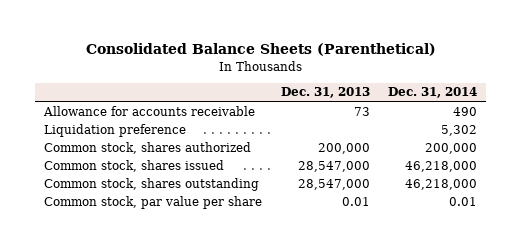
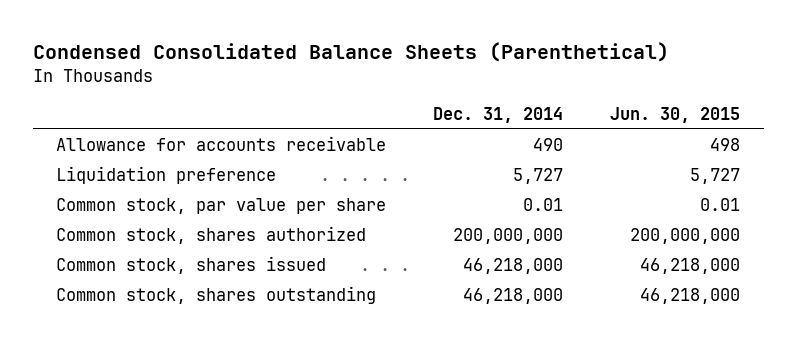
[85,43,436,57] Consolidated Balance Sheets (Parenthetical) -> [33,42,670,63] Condensed Consolidated Balance Sheets (Parenthetical)
[280,87,370,99] Dec. 31, 2013 -> none
none -> [610,106,741,123] Jun. 30, 2015
[440,124,477,136] 5,302 -> [513,167,564,184] 5,727
[44,195,263,209] Common stock, par value per share -> [56,197,387,214] Common stock, par value per share
[424,142,477,154] 200,000 -> [453,227,564,244] 200,000,000

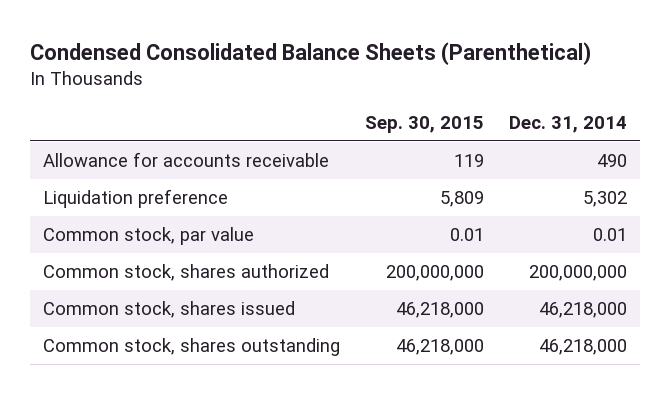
[610,106,741,123] Jun. 30, 2015 -> none
none -> [365,115,485,133] Sep. 30, 2015
[513,167,564,184] 5,727 -> [583,191,628,208] 5,302
[56,197,387,214] Common stock, par value per share -> [42,227,254,246] Common stock, par value

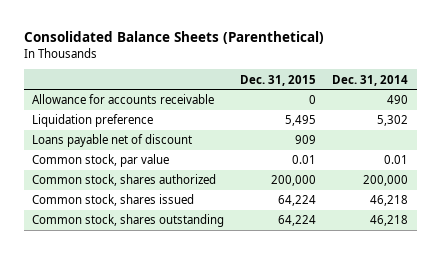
[30,41,592,65] Condensed Consolidated Balance Sheets (Parenthetical) -> [23,30,324,44] Consolidated Balance Sheets (Parenthetical)
[365,115,485,133] Sep. 30, 2015 -> none
none -> [240,74,317,86] Dec. 31, 2015
none -> [31,134,192,148] Loans payable net of discount
[529,265,628,282] 200,000,000 -> [363,175,409,187] 200,000
[539,302,628,319] 46,218,000 -> [370,195,409,207] 46,218
[539,339,628,356] 46,218,000 -> [370,215,409,227] 46,218

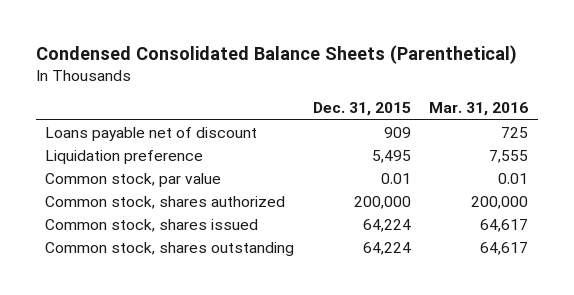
[23,30,324,44] Consolidated Balance Sheets (Parenthetical) -> [35,44,517,64] Condensed Consolidated Balance Sheets (Parenthetical)
[332,74,409,86] Dec. 31, 2014 -> none
none -> [429,102,529,117] Mar. 31, 2016
[31,94,214,105] Allowance for accounts receivable -> none
[31,114,153,128] Liquidation preference -> [45,150,204,165] Liquidation preference

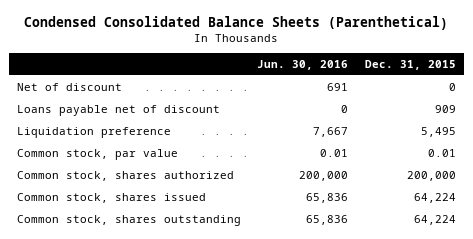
[429,102,529,117] Mar. 31, 2016 -> none
none -> [257,59,349,70] Jun. 30, 2016
none -> [17,82,123,91] Net of discount

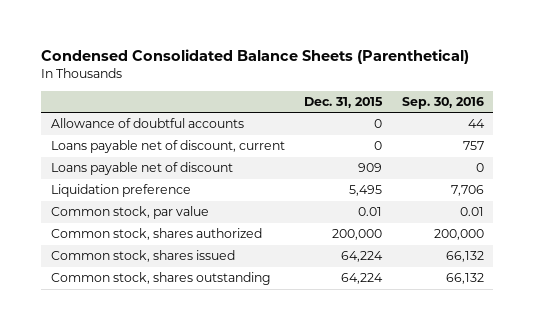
[257,59,349,70] Jun. 30, 2016 -> none
none -> [401,96,484,109] Sep. 30, 2016
none -> [51,118,245,129] Allowance of doubtful accounts
[17,82,123,91] Net of discount -> [51,140,286,154] Loans payable net of discount, current

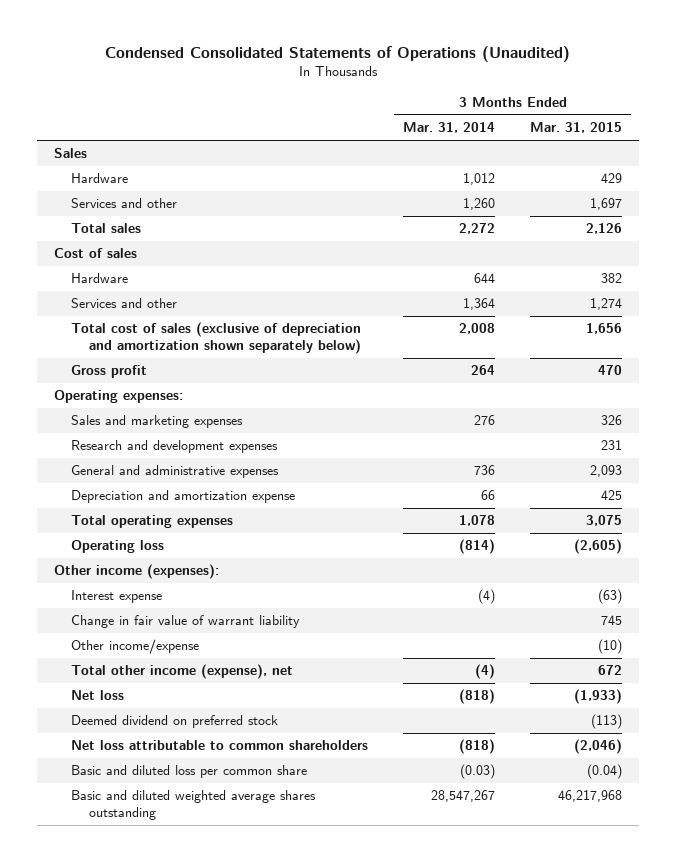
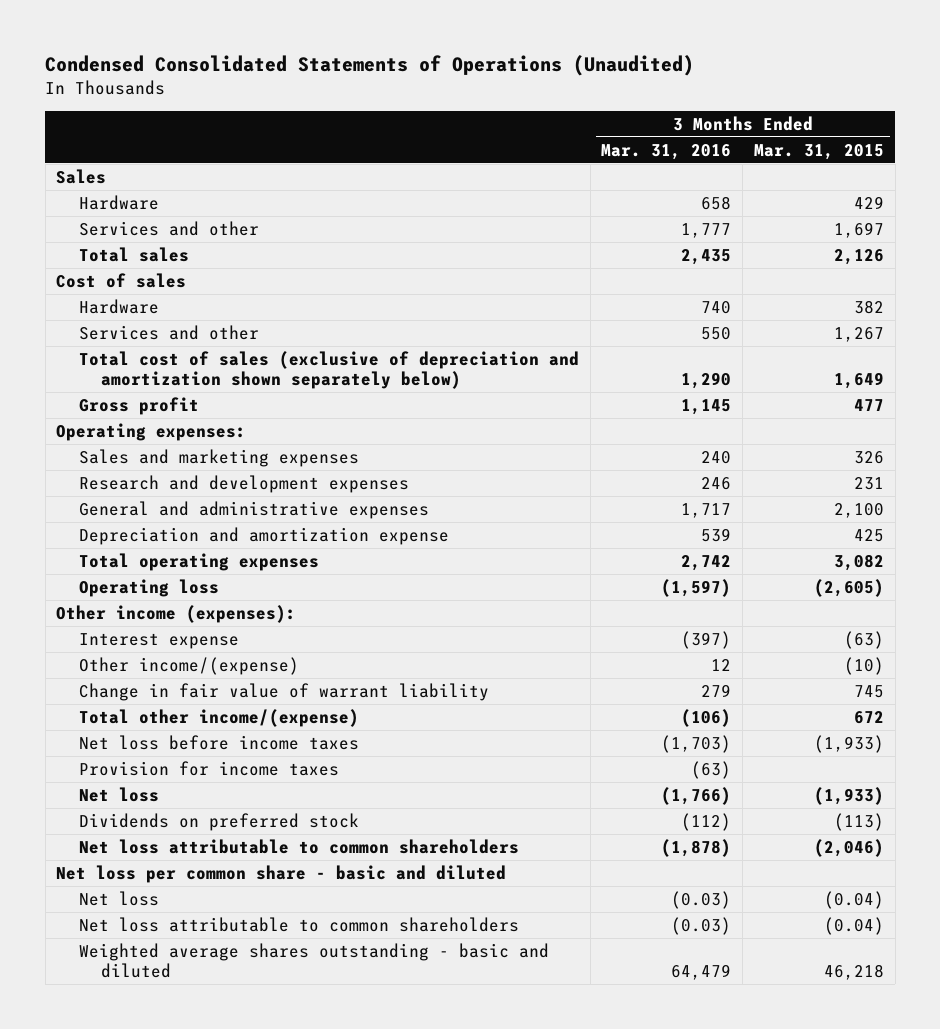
[403,122,496,134] Mar. 31, 2014 -> none
none -> [601,143,732,160] Mar. 31, 2016
[589,298,622,311] 1,274 -> [833,326,884,342] 1,267
[585,323,622,335] 1,656 -> [833,371,884,389] 1,649
[597,365,622,376] 470 -> [853,398,884,411] 477
[589,465,622,478] 2,093 -> [833,502,884,518] 2,100
[585,515,622,527] 3,075 -> [833,553,884,571] 3,082
none -> [78,656,299,675] Other income/(expense)
[71,639,200,655] Other income/expense -> none
[71,664,294,680] Total other income (expense), net -> [78,708,359,727] Total other income/(expense)
none -> [78,734,359,750] Net loss before income taxes
none -> [78,760,339,776] Provision for income taxes
[71,715,279,729] Deemed dividend on preferred stock -> [78,812,359,831] Dividends on preferred stock
none -> [56,864,507,883] Net loss per common share - basic and diluted
none -> [78,890,159,906] Net loss
[71,765,308,779] Basic and diluted loss per common share -> [78,916,519,932] Net loss attributable to common shareholders
[71,790,317,820] Basic and diluted weighted average shares outstanding -> [78,942,549,978] Weighted average shares outstanding - basic and diluted
[557,790,622,803] 46,217,968 -> [823,963,884,980] 46,218

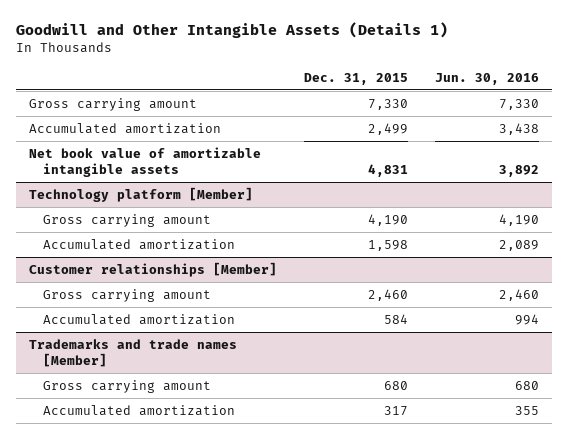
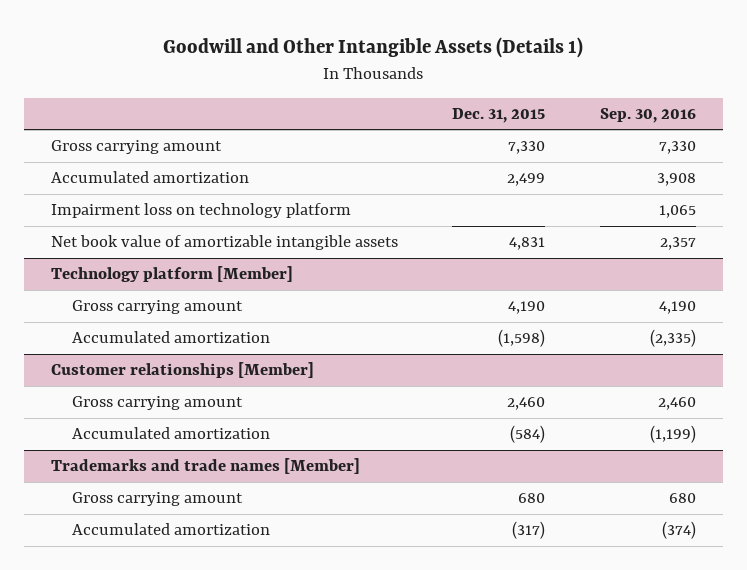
[434,72,539,85] Jun. 30, 2016 -> none
none -> [599,107,696,123] Sep. 30, 2016
none -> [50,203,351,219] Impairment loss on technology platform
[368,239,409,251] 1,598 -> [498,329,546,348] (1,598)
[384,313,409,324] 584 -> [510,425,546,444] (584)
[384,405,409,416] 317 -> [512,521,546,540] (317)

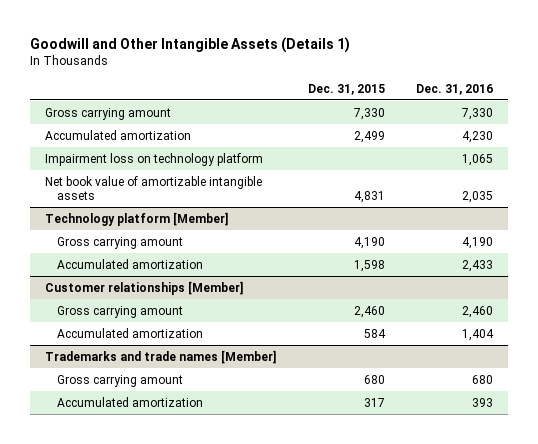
[599,107,696,123] Sep. 30, 2016 -> none
none -> [415,83,493,95] Dec. 31, 2016
[498,329,546,348] (1,598) -> [353,259,385,272] 1,598
[510,425,546,444] (584) -> [363,328,386,338] 584
[512,521,546,540] (317) -> [363,397,385,407] 317

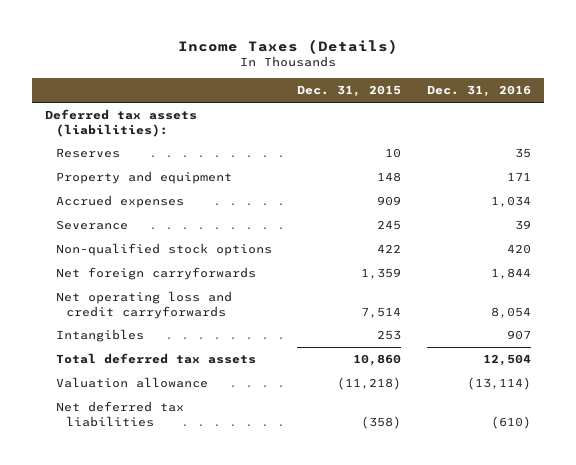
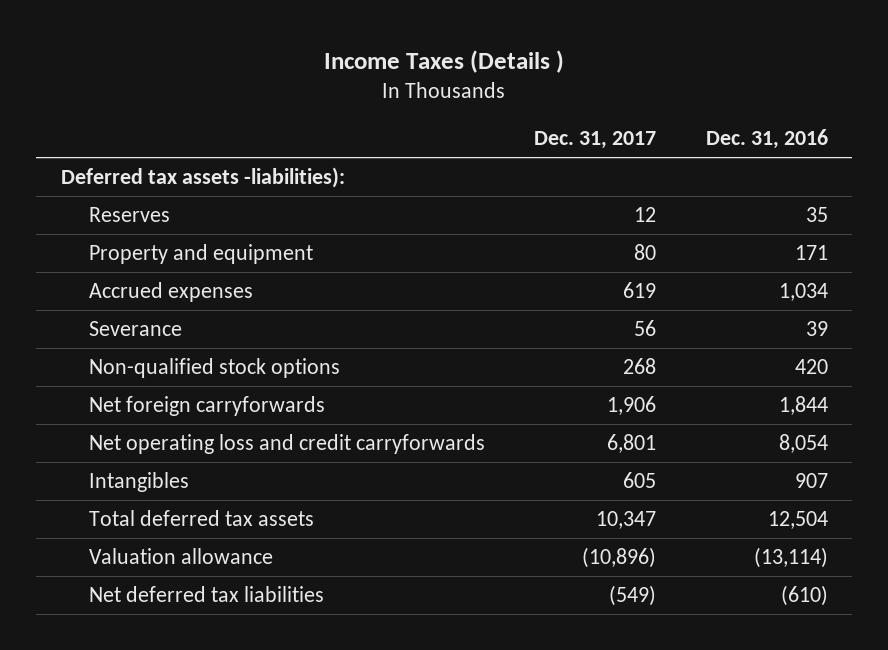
[178,38,399,54] Income Taxes (Details) -> [324,50,565,74] Income Taxes (Details )
[297,85,402,98] Dec. 31, 2015 -> none
none -> [534,131,657,150] Dec. 31, 2017
[45,109,198,137] Deferred tax assets (liabilities): -> [60,167,345,189] Deferred tax assets -liabilities):

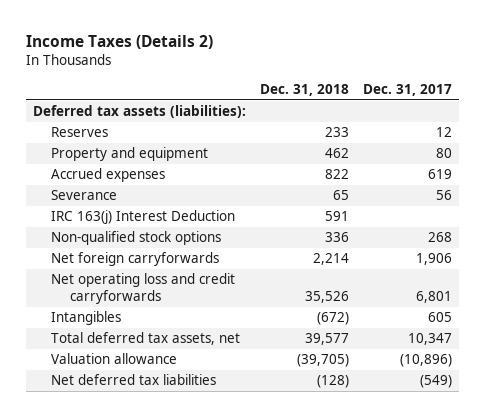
[324,50,565,74] Income Taxes (Details ) -> [25,34,213,49] Income Taxes (Details 2)
[705,129,828,150] Dec. 31, 2016 -> none
none -> [260,83,350,96] Dec. 31, 2018
[60,167,345,189] Deferred tax assets -liabilities): -> [32,105,246,119] Deferred tax assets (liabilities):
none -> [51,210,236,225] IRC 163(j) Interest Deduction
[88,510,314,527] Total deferred tax assets -> [51,332,241,346] Total deferred tax assets, net

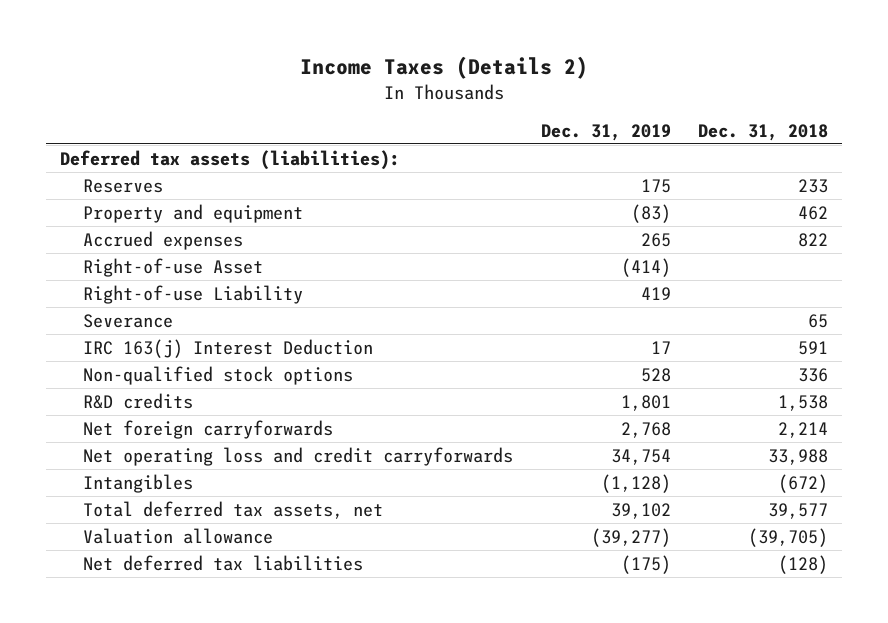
[363,83,453,96] Dec. 31, 2017 -> none
none -> [540,123,671,141] Dec. 31, 2019
none -> [83,257,264,277] Right-of-use Asset
none -> [83,284,304,304] Right-of-use Liability
none -> [83,392,194,409] R&D credits
[305,291,350,304] 35,526 -> [767,448,828,465] 33,988

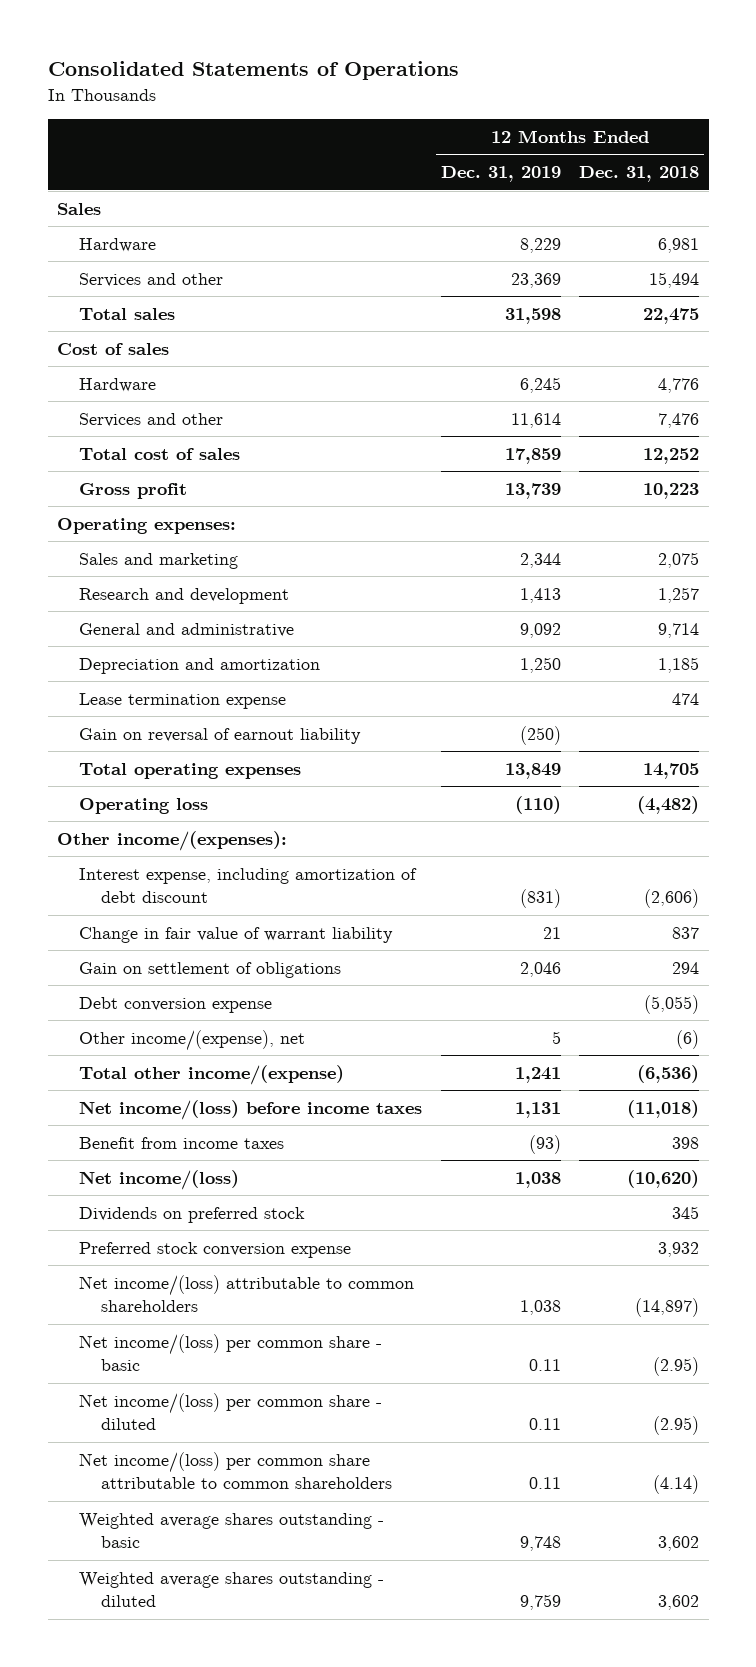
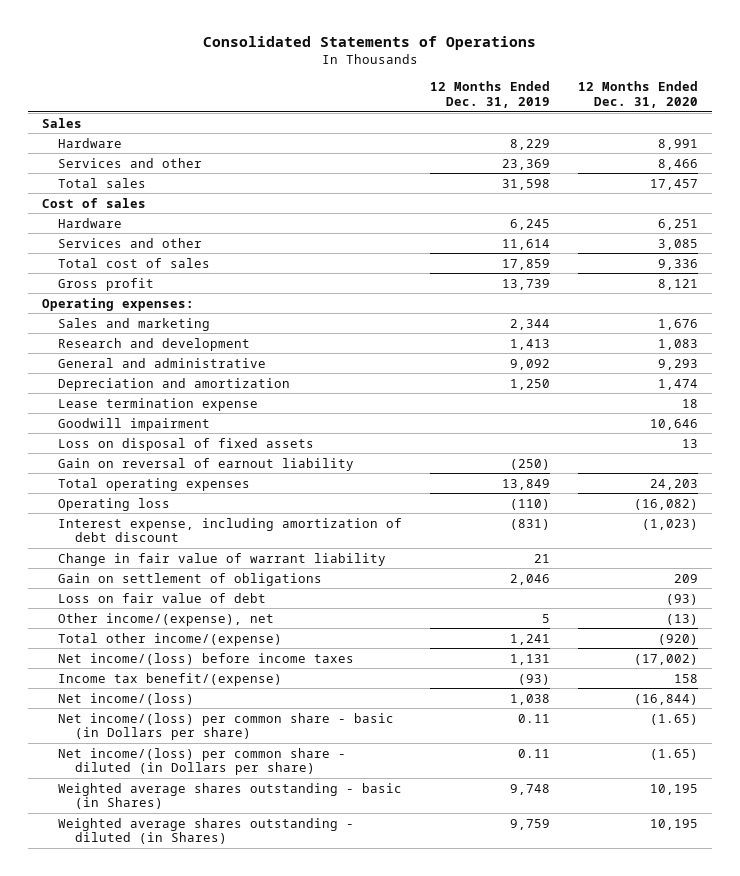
[579,166,700,183] Dec. 31, 2018 -> none
none -> [578,81,699,108] 12 Months Ended Dec. 31, 2020
none -> [58,417,211,431] Goodwill impairment
none -> [58,437,315,451] Loss on disposal of fixed assets
[57,830,288,851] Other income/(expenses): -> none
[79,996,273,1013] Debt conversion expense -> none
none -> [58,592,267,603] Loss on fair value of debt
[79,1136,285,1149] Benefit from income taxes -> [58,672,283,686] Income tax benefit/(expense)
[79,1206,306,1223] Dividends on preferred stock -> none
[79,1241,352,1258] Preferred stock conversion expense -> none
[79,1274,415,1313] Net income/(loss) attributable to common shareholders -> none
[79,1451,393,1490] Net income/(loss) per common share attributable to common shareholders -> none
[79,1333,383,1372] Net income/(loss) per common share - basic -> [58,712,395,741] Net income/(loss) per common share - basic (in Dollars per share)
[79,1392,383,1431] Net income/(loss) per common share - diluted -> [58,747,347,776] Net income/(loss) per common share - diluted (in Dollars per share)
[79,1512,385,1549] Weighted average shares outstanding - basic -> [58,782,403,810] Weighted average shares outstanding - basic (in Shares)
[79,1571,385,1608] Weighted average shares outstanding - diluted -> [58,817,355,845] Weighted average shares outstanding - diluted (in Shares)

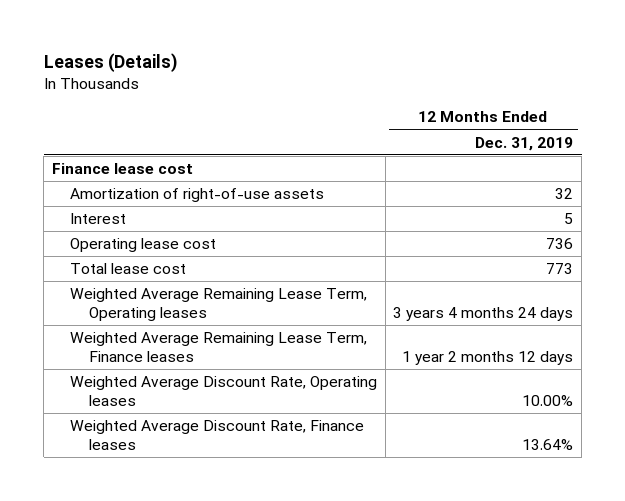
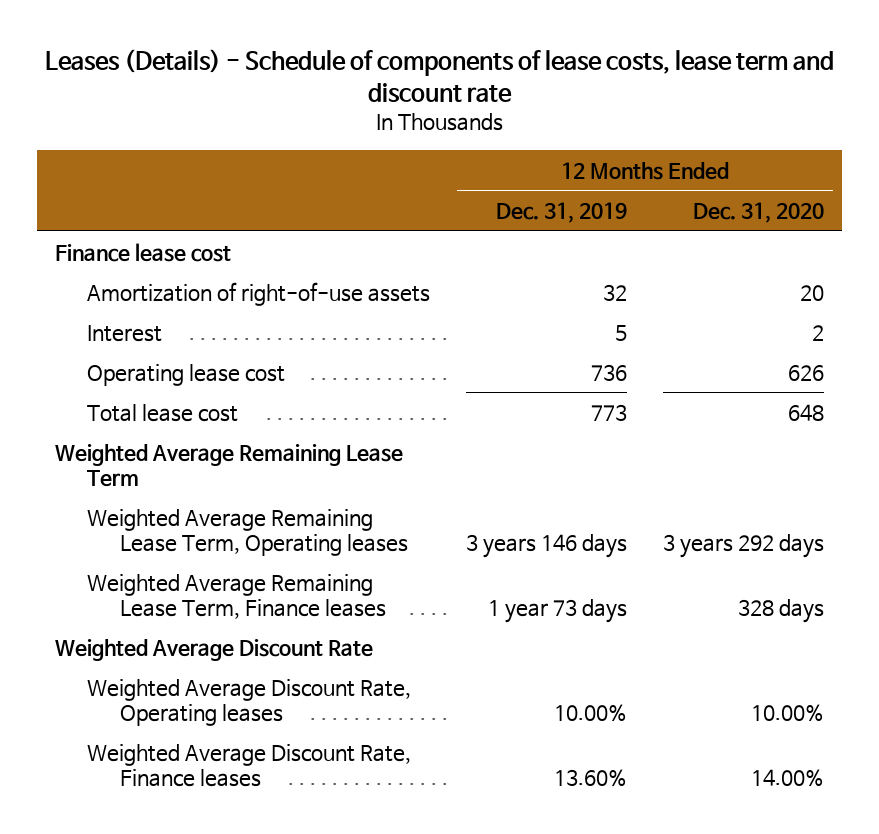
[43,52,178,72] Leases (Details) -> [45,48,835,104] Leases (Details) - Schedule of components of lease costs, lease term and discount rate
none -> [693,201,825,223] Dec. 31, 2020
none -> [54,443,403,487] Weighted Average Remaining Lease Term
[393,306,574,321] 3 years 4 months 24 days -> [466,533,628,558] 3 years 146 days
[402,350,574,365] 1 year 2 months 12 days -> [488,598,628,623] 1 year 73 days
none -> [54,638,373,661] Weighted Average Discount Rate
[522,438,574,450] 13.64% -> [554,768,628,787] 13.60%

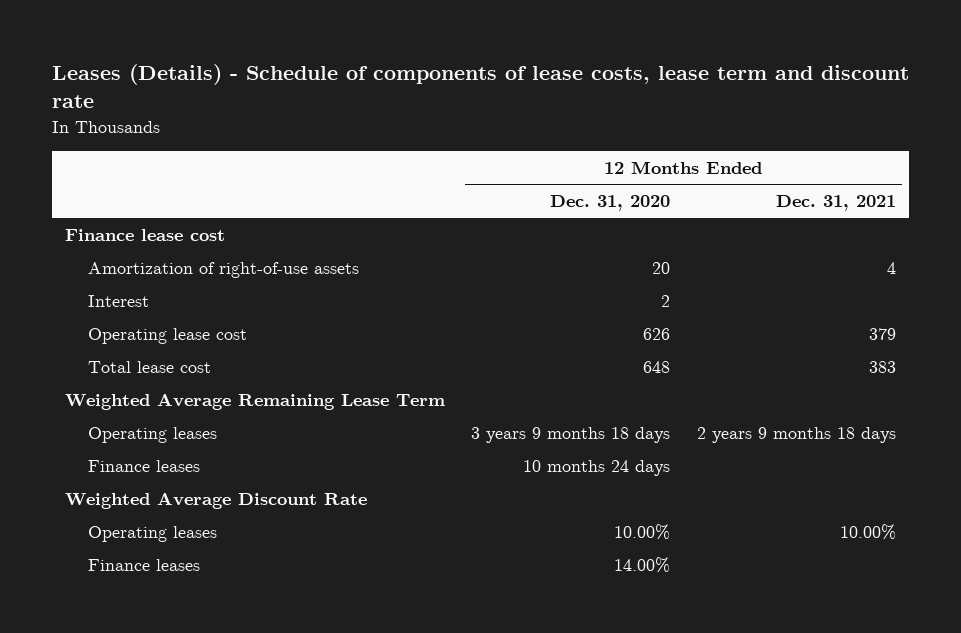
[496,201,628,223] Dec. 31, 2019 -> none
none -> [775,195,896,212] Dec. 31, 2021
[87,508,408,556] Weighted Average Remaining Lease Term, Operating leases -> [87,426,217,443] Operating leases
[663,533,825,558] 3 years 292 days -> [471,426,671,443] 3 years 9 months 18 days
[87,573,386,619] Weighted Average Remaining Lease Term, Finance leases -> [87,459,200,472] Finance leases
[738,598,825,623] 328 days -> [523,459,671,476] 10 months 24 days
[87,678,412,726] Weighted Average Discount Rate, Operating leases -> [87,525,217,542] Operating leases
[87,743,412,787] Weighted Average Discount Rate, Finance leases -> [87,558,200,571] Finance leases

